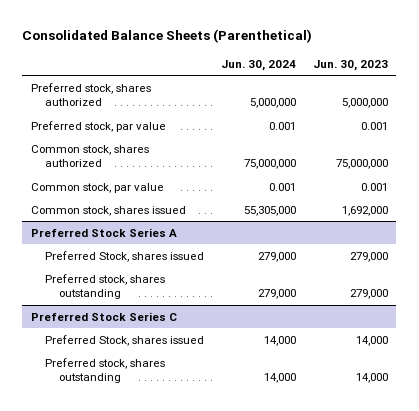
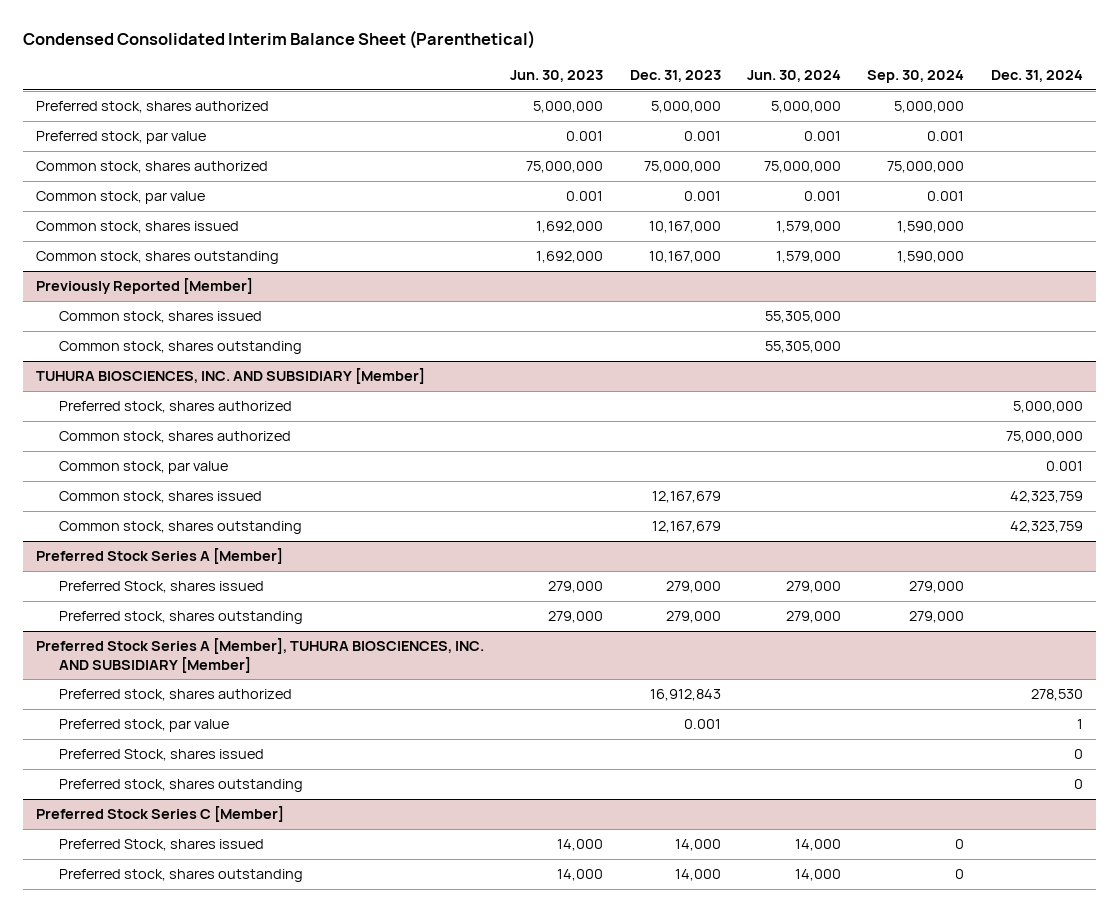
[22,29,313,44] Consolidated Balance Sheets (Parenthetical) -> [23,30,536,50] Condensed Consolidated Interim Balance Sheet (Parenthetical)
none -> [629,69,721,82] Dec. 31, 2023
none -> [867,69,965,83] Sep. 30, 2024
none -> [990,69,1083,82] Dec. 31, 2024
[244,205,297,216] 55,305,000 -> [776,221,842,234] 1,579,000
none -> [36,251,280,265] Common stock, shares outstanding
none -> [36,278,254,295] Previously Reported [Member]
none -> [58,311,262,324] Common stock, shares issued
none -> [58,341,302,355] Common stock, shares outstanding
none -> [36,368,426,385] TUHURA BIOSCIENCES, INC. AND SUBSIDIARY [Member]
none -> [58,401,292,414] Preferred stock, shares authorized
none -> [58,431,291,444] Common stock, shares authorized
none -> [58,461,228,475] Common stock, par value
none -> [58,491,262,504] Common stock, shares issued
none -> [58,521,302,535] Common stock, shares outstanding
[30,227,177,237] Preferred Stock Series A -> [36,548,284,565] Preferred Stock Series A [Member]
none -> [36,638,485,673] Preferred Stock Series A [Member], TUHURA BIOSCIENCES, INC. AND SUBSIDIARY [Member]
none -> [58,689,292,702] Preferred stock, shares authorized
none -> [58,719,229,733] Preferred stock, par value
none -> [58,749,264,762] Preferred Stock, shares issued
none -> [58,779,303,793] Preferred stock, shares outstanding
[30,311,177,321] Preferred Stock Series C -> [36,806,285,823] Preferred Stock Series C [Member]

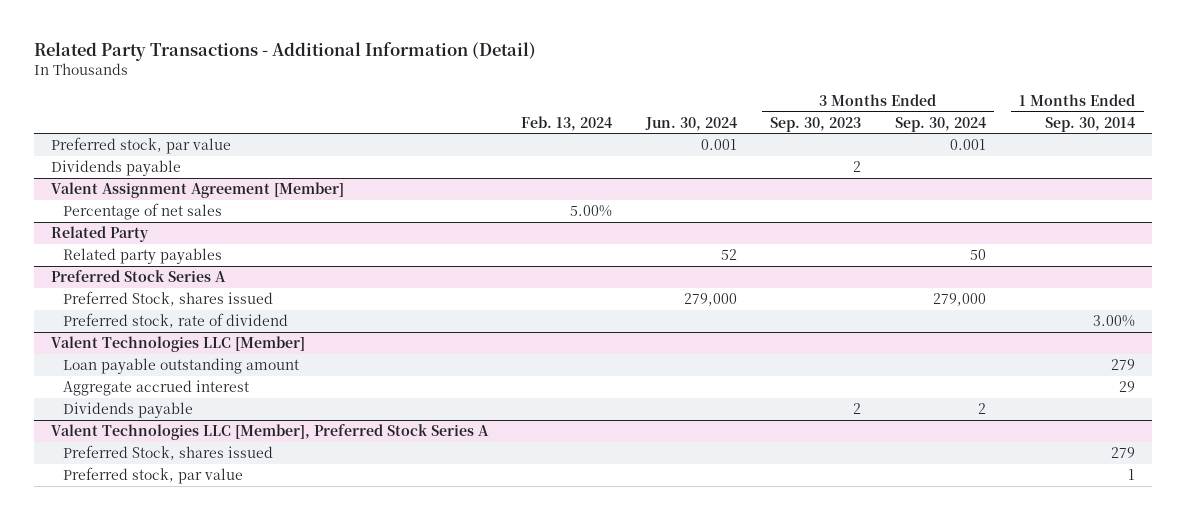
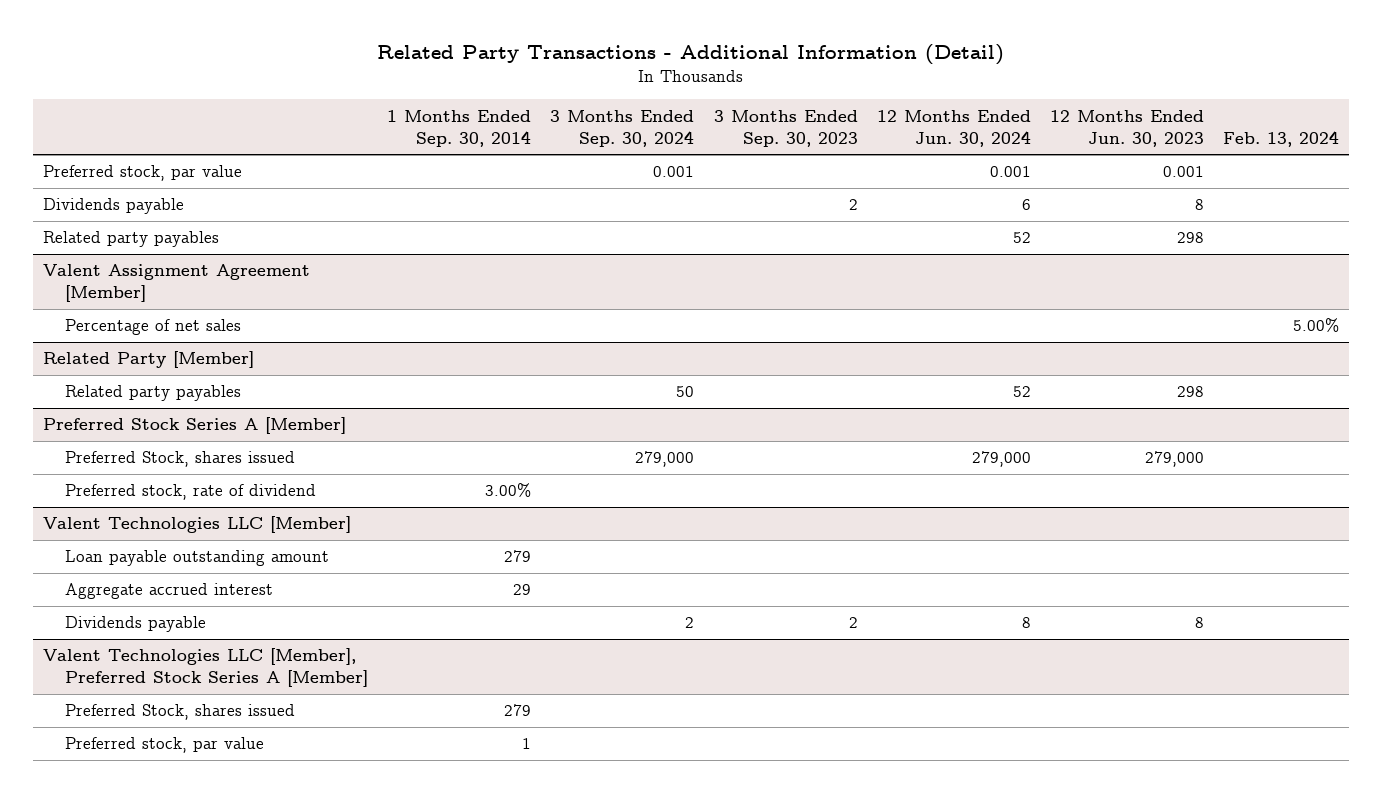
[644,116,737,131] Jun. 30, 2024 -> none
none -> [876,109,1031,147] 12 Months Ended Jun. 30, 2024
none -> [1050,109,1205,147] 12 Months Ended Jun. 30, 2023
none -> [42,231,219,248] Related party payables
[50,226,149,243] Related Party -> [42,351,254,369] Related Party [Member]
[50,270,226,283] Preferred Stock Series A -> [42,417,346,435] Preferred Stock Series A [Member]
[50,424,489,441] Valent Technologies LLC [Member], Preferred Stock Series A -> [42,648,368,688] Valent Technologies LLC [Member], Preferred Stock Series A [Member]

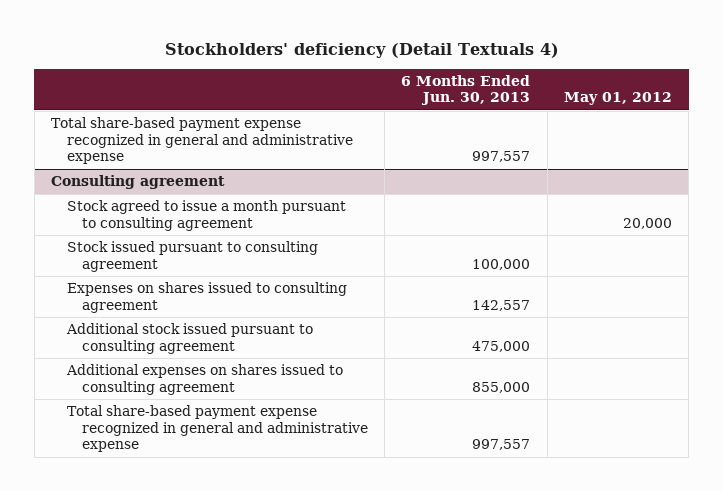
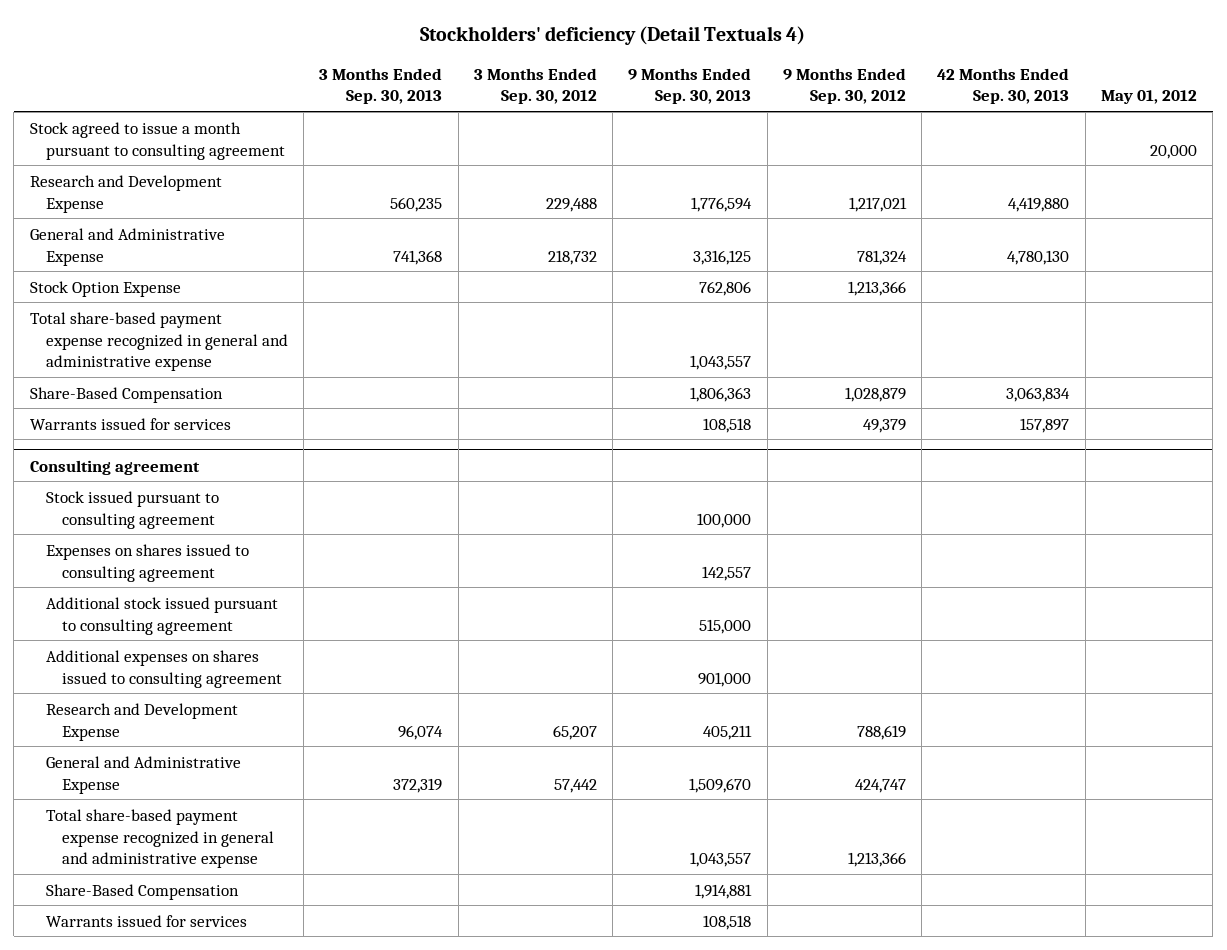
[401,74,531,106] 6 Months Ended Jun. 30, 2013 -> none
none -> [319,67,443,105] 3 Months Ended Sep. 30, 2013
none -> [473,67,597,105] 3 Months Ended Sep. 30, 2012
none -> [628,67,752,105] 9 Months Ended Sep. 30, 2013
none -> [782,67,906,105] 9 Months Ended Sep. 30, 2012
none -> [937,67,1070,105] 42 Months Ended Sep. 30, 2013
none -> [29,121,285,160] Stock agreed to issue a month pursuant to consulting agreement
none -> [29,174,222,213] Research and Development Expense
none -> [29,227,225,266] General and Administrative Expense
none -> [29,280,181,297] Stock Option Expense
none -> [29,386,223,403] Share-Based Compensation
none -> [29,417,231,430] Warrants issued for services
[66,200,346,231] Stock agreed to issue a month pursuant to consulting agreement -> none
none -> [45,702,238,741] Research and Development Expense
none -> [45,755,241,794] General and Administrative Expense
none -> [45,883,239,900] Share-Based Compensation
none -> [45,914,247,927] Warrants issued for services

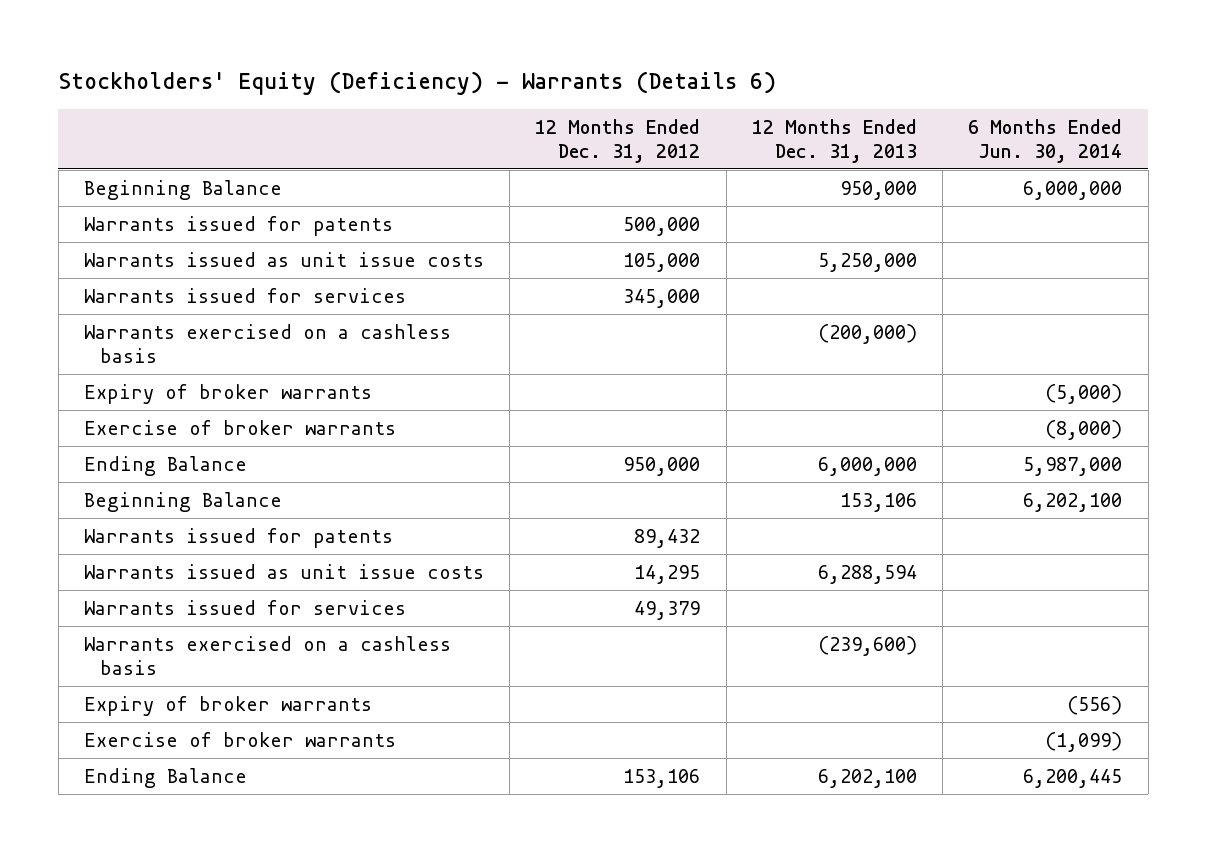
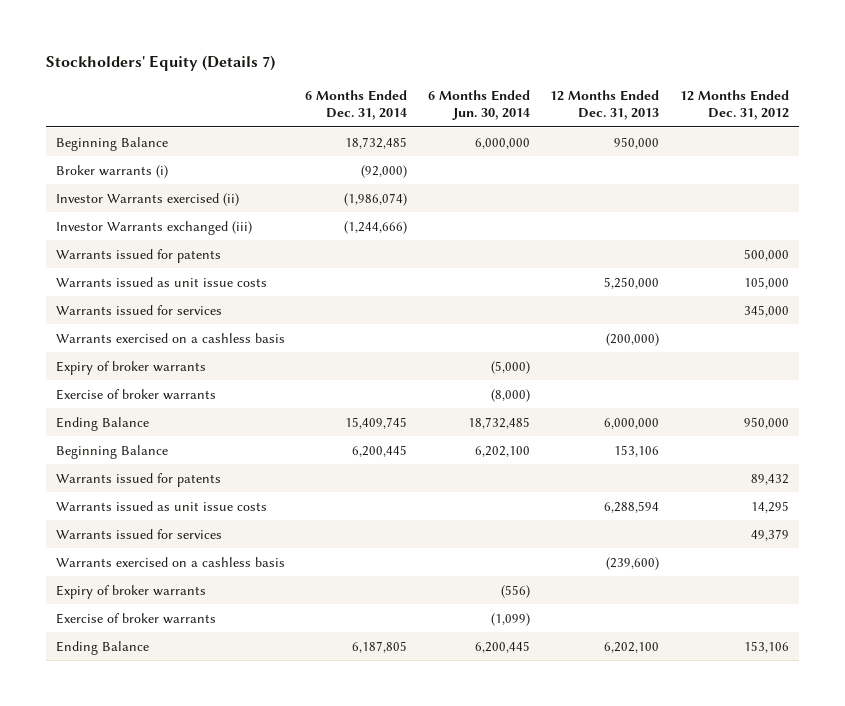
[58,70,777,95] Stockholders' Equity (Deficiency) - Warrants (Details 6) -> [45,55,275,72] Stockholders' Equity (Details 7)
none -> [305,89,408,121] 6 Months Ended Dec. 31, 2014
none -> [55,164,168,178] Broker warrants (i)
none -> [55,192,239,206] Investor Warrants exercised (ii)
none -> [55,220,252,235] Investor Warrants exchanged (iii)
[1023,456,1123,476] 5,987,000 -> [467,416,530,429] 18,732,485

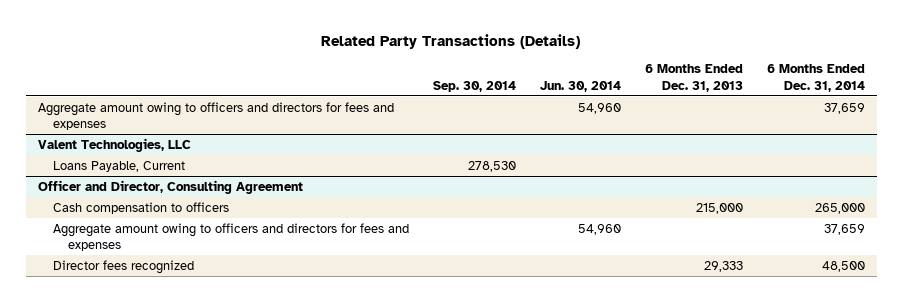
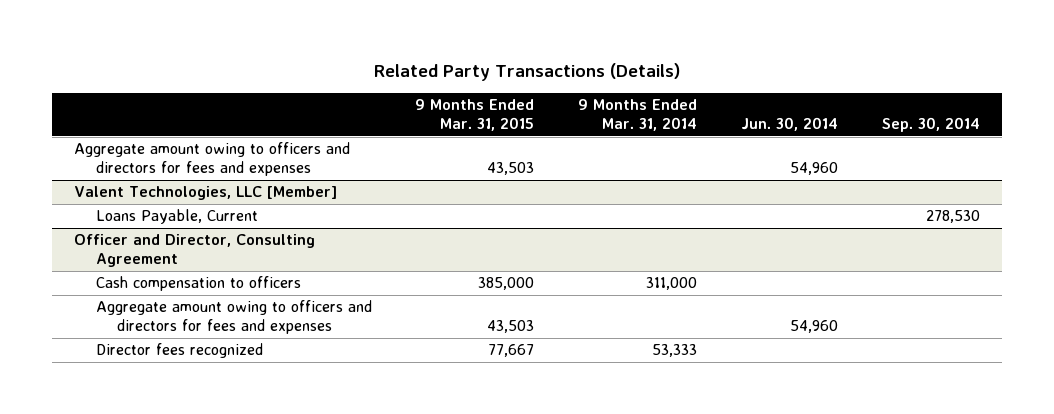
[644,64,743,92] 6 Months Ended Dec. 31, 2013 -> none
[766,64,865,92] 6 Months Ended Dec. 31, 2014 -> none
none -> [415,99,535,132] 9 Months Ended Mar. 31, 2015
none -> [578,99,698,132] 9 Months Ended Mar. 31, 2014
[38,137,192,152] Valent Technologies, LLC -> [73,186,337,201] Valent Technologies, LLC [Member]

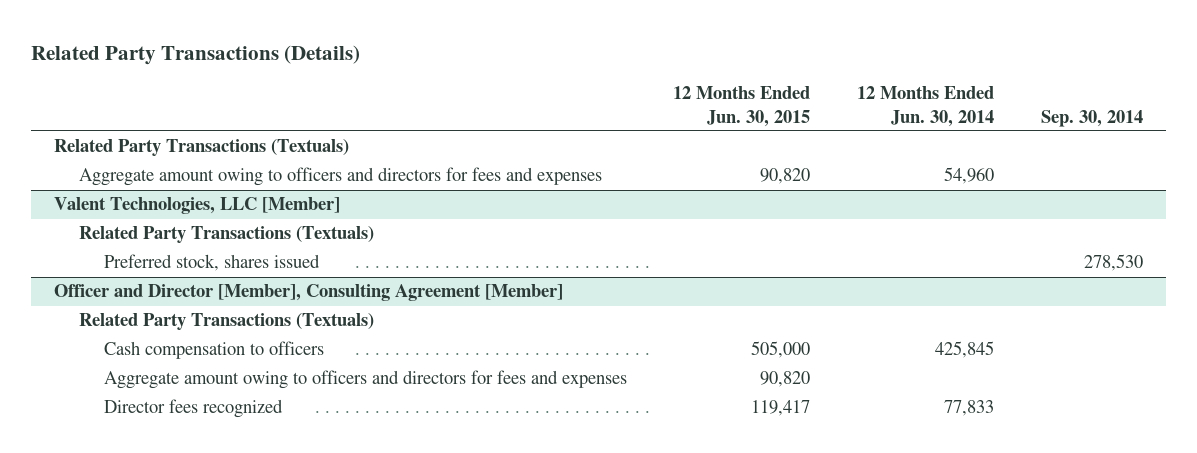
[415,99,535,132] 9 Months Ended Mar. 31, 2015 -> none
[578,99,698,132] 9 Months Ended Mar. 31, 2014 -> none
[741,117,839,132] Jun. 30, 2014 -> none
none -> [673,85,811,127] 12 Months Ended Jun. 30, 2015
none -> [857,85,995,127] 12 Months Ended Jun. 30, 2014
none -> [54,139,350,157] Related Party Transactions (Textuals)
none -> [79,226,375,244] Related Party Transactions (Textuals)
[95,209,258,225] Loans Payable, Current -> [103,254,320,272] Preferred stock, shares issued
[73,234,315,268] Officer and Director, Consulting Agreement -> [54,284,564,302] Officer and Director [Member], Consulting Agreement [Member]
none -> [79,313,375,331] Related Party Transactions (Textuals)

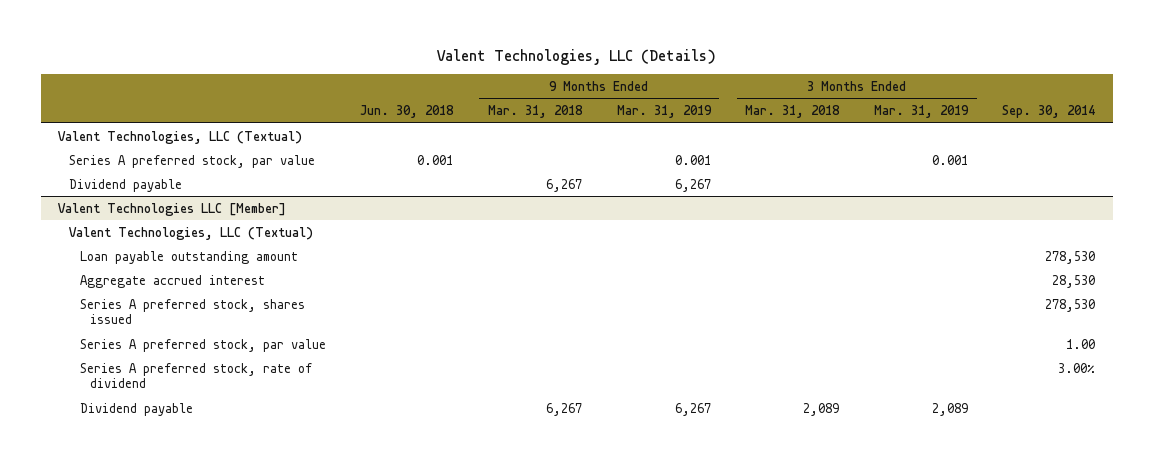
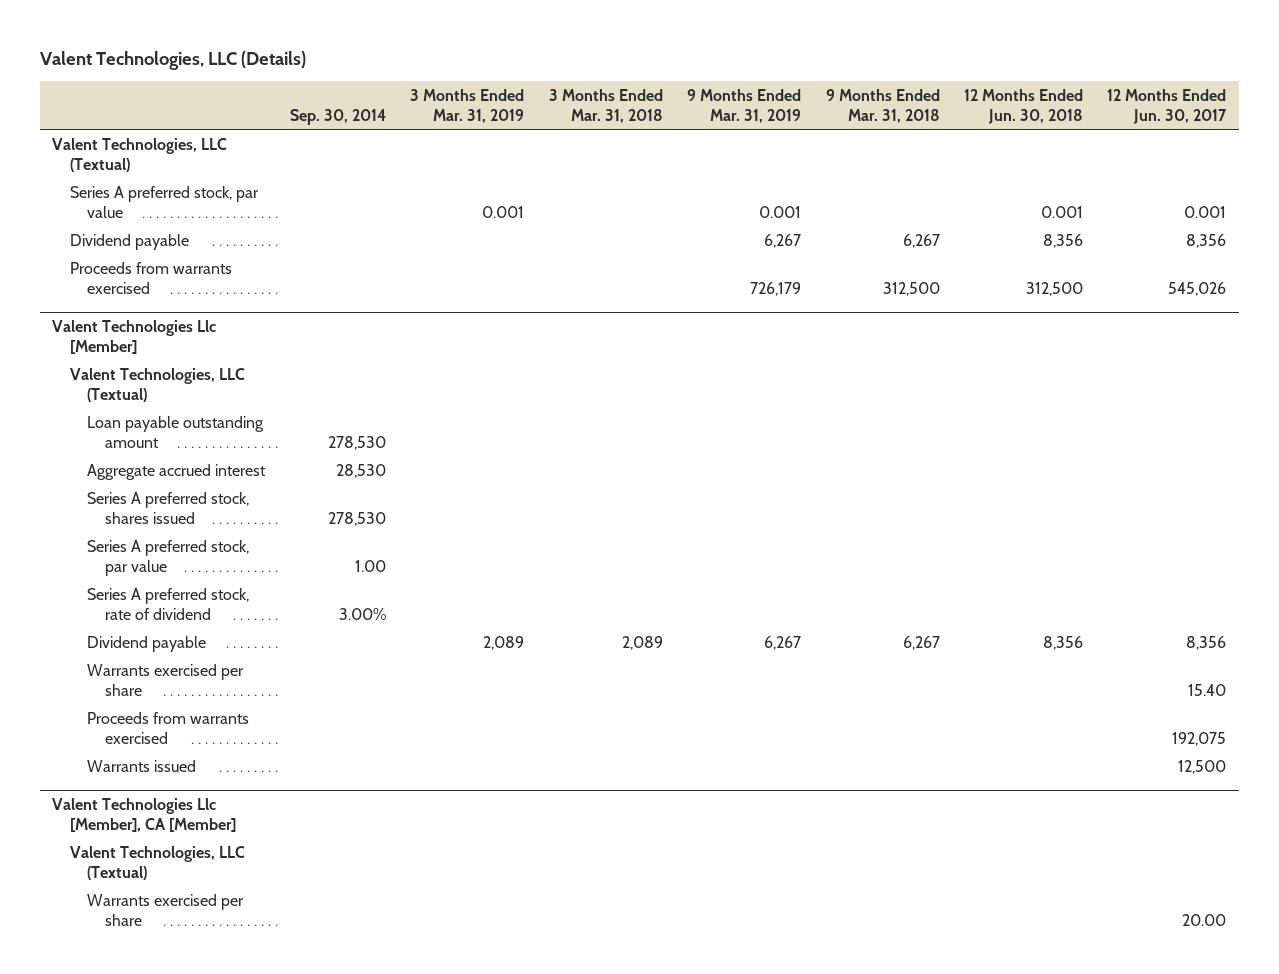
[360,104,455,118] Jun. 30, 2018 -> none
none -> [963,88,1083,124] 12 Months Ended Jun. 30, 2018
none -> [1107,88,1228,124] 12 Months Ended Jun. 30, 2017
none -> [69,261,232,294] Proceeds from warrants exercised
[58,202,287,216] Valent Technologies LLC [Member] -> [52,319,217,354] Valent Technologies Llc [Member]
none -> [87,663,245,696] Warrants exercised per share
none -> [87,711,250,744] Proceeds from warrants exercised
none -> [87,759,197,772] Warrants issued
none -> [52,797,236,832] Valent Technologies Llc [Member], CA [Member]
none -> [69,845,245,880] Valent Technologies, LLC (Textual)
none -> [87,893,245,926] Warrants exercised per share

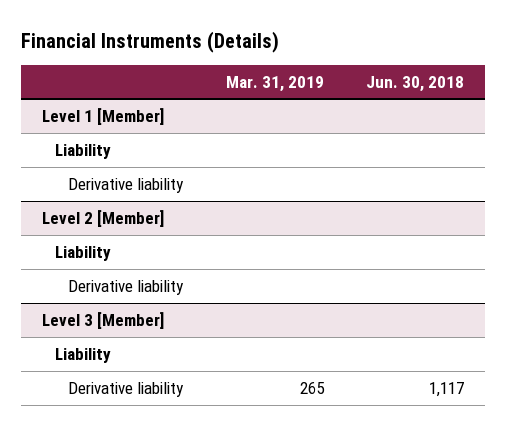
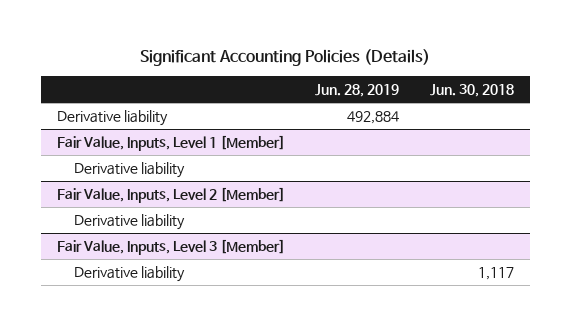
[20,30,279,53] Financial Instruments (Details) -> [140,49,431,67] Significant Accounting Policies (Details)
[225,75,324,92] Mar. 31, 2019 -> none
none -> [315,84,400,98] Jun. 28, 2019
[55,143,112,159] Liability -> none
none -> [56,110,168,127] Derivative liability
[42,107,165,125] Level 1 [Member] -> [56,135,285,152] Fair Value, Inputs, Level 1 [Member]
[55,245,112,261] Liability -> none
[42,209,165,227] Level 2 [Member] -> [56,187,285,204] Fair Value, Inputs, Level 2 [Member]
[55,347,112,363] Liability -> none
[42,311,165,329] Level 3 [Member] -> [56,239,285,256] Fair Value, Inputs, Level 3 [Member]

